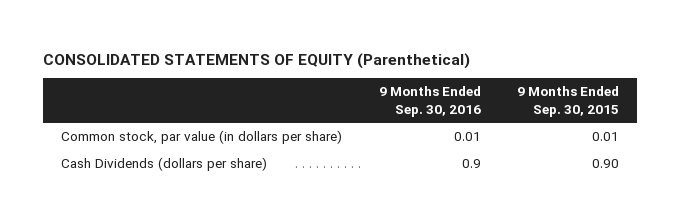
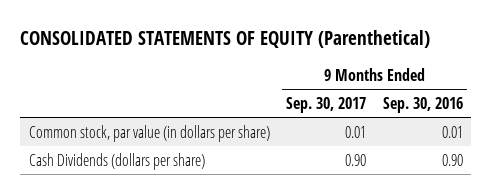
[516,86,619,117] 9 Months Ended Sep. 30, 2015 -> none
none -> [286,96,367,113] Sep. 30, 2017
[461,159,481,169] 0.9 -> [442,153,464,166] 0.90

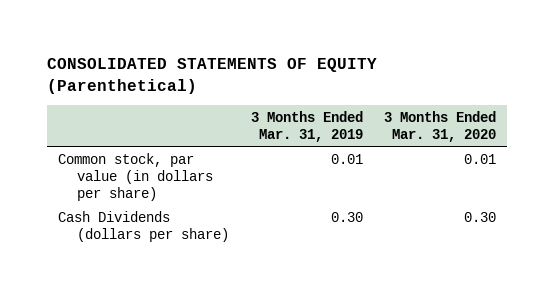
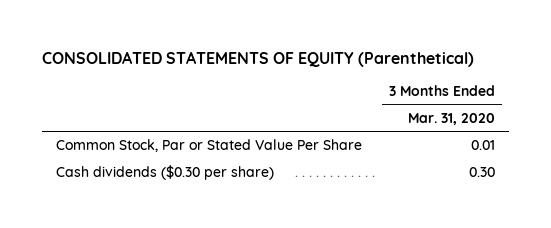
[250,110,363,142] 3 Months Ended Mar. 31, 2019 -> none
[58,152,214,201] Common stock, par value (in dollars per share) -> [55,139,362,153] Common Stock, Par or Stated Value Per Share
[58,210,230,242] Cash Dividends (dollars per share) -> [55,165,274,181] Cash dividends ($0.30 per share)

